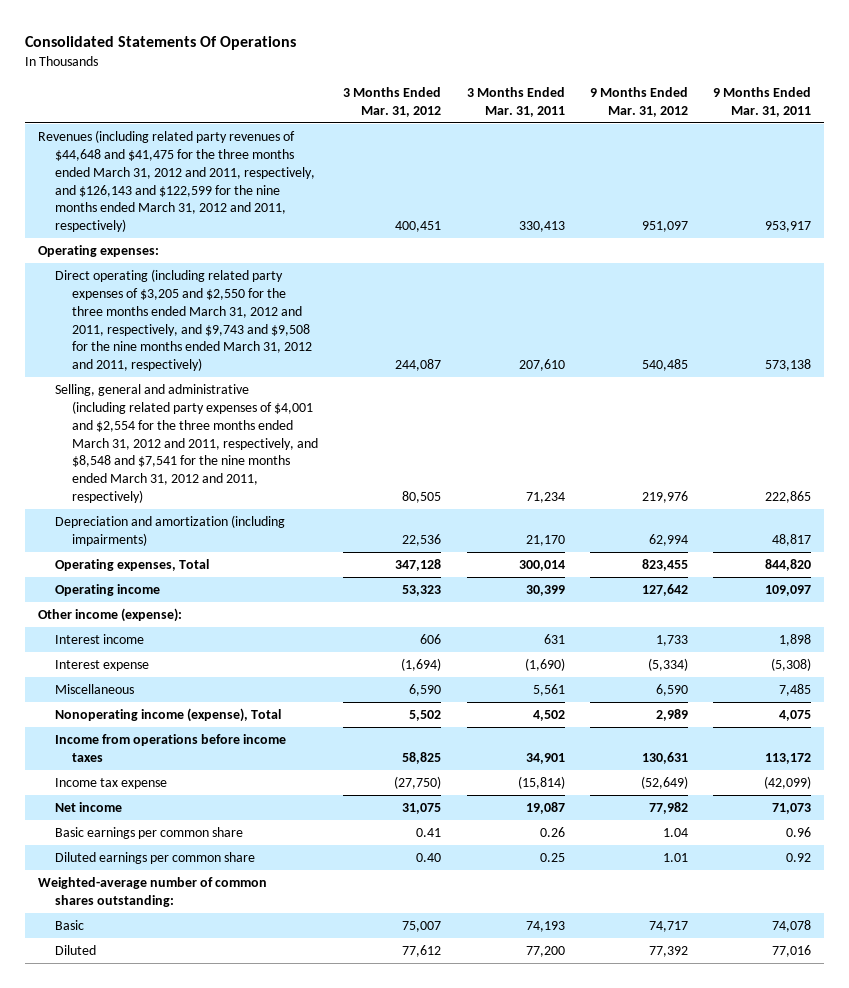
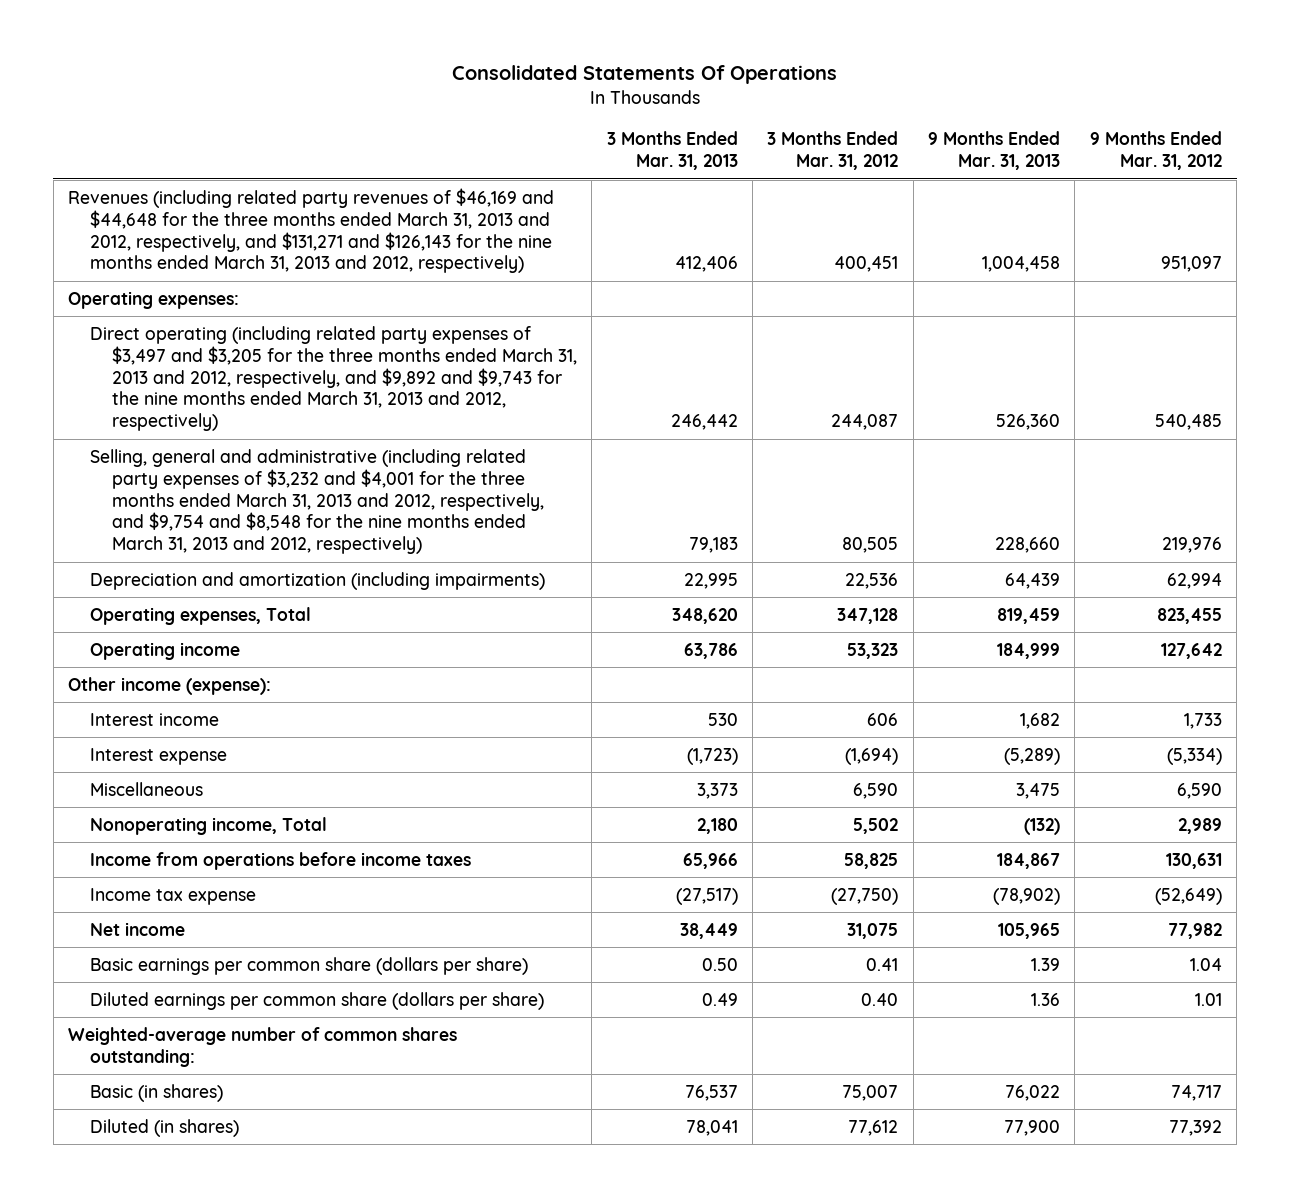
[466,86,565,117] 3 Months Ended Mar. 31, 2011 -> none
[713,86,812,117] 9 Months Ended Mar. 31, 2011 -> none
none -> [606,131,738,171] 3 Months Ended Mar. 31, 2013
none -> [928,131,1061,171] 9 Months Ended Mar. 31, 2013
[37,130,315,233] Revenues (including related party revenues of $44,648 and $41,475 for the three months ended March 31, 2012 and 2011, respectively, and $126,143 and $122,599 for the nine months ended March 31, 2012 and 2011, respectively) -> [68,187,555,274] Revenues (including related party revenues of $46,169 and $44,648 for the three months ended March 31, 2013 and 2012, respectively, and $131,271 and $126,143 for the nine months ended March 31, 2013 and 2012, respectively)
[54,269,312,372] Direct operating (including related party expenses of $3,205 and $2,550 for the three months ended March 31, 2012 and 2011, respectively, and $9,743 and $9,508 for the nine months ended March 31, 2012 and 2011, respectively) -> [90,325,578,432] Direct operating (including related party expenses of $3,497 and $3,205 for the three months ended March 31, 2013 and 2012, respectively, and $9,892 and $9,743 for the nine months ended March 31, 2013 and 2012, respectively)
[54,384,318,504] Selling, general and administrative (including related party expenses of $4,001 and $2,554 for the three months ended March 31, 2012 and 2011, respectively, and $8,548 and $7,541 for the nine months ended March 31, 2012 and 2011, respectively) -> [90,448,545,555] Selling, general and administrative (including related party expenses of $3,232 and $4,001 for the three months ended March 31, 2013 and 2012, respectively, and $9,754 and $8,548 for the nine months ended March 31, 2013 and 2012, respectively)
[54,708,281,723] Nonoperating income (expense), Total -> [90,816,328,835] Nonoperating income, Total
[54,827,243,840] Basic earnings per common share -> [90,956,529,975] Basic earnings per common share (dollars per share)
[54,852,255,865] Diluted earnings per common share -> [90,991,545,1010] Diluted earnings per common share (dollars per share)
[54,920,84,931] Basic -> [90,1083,224,1102] Basic (in shares)
[54,945,96,956] Diluted -> [90,1118,240,1137] Diluted (in shares)

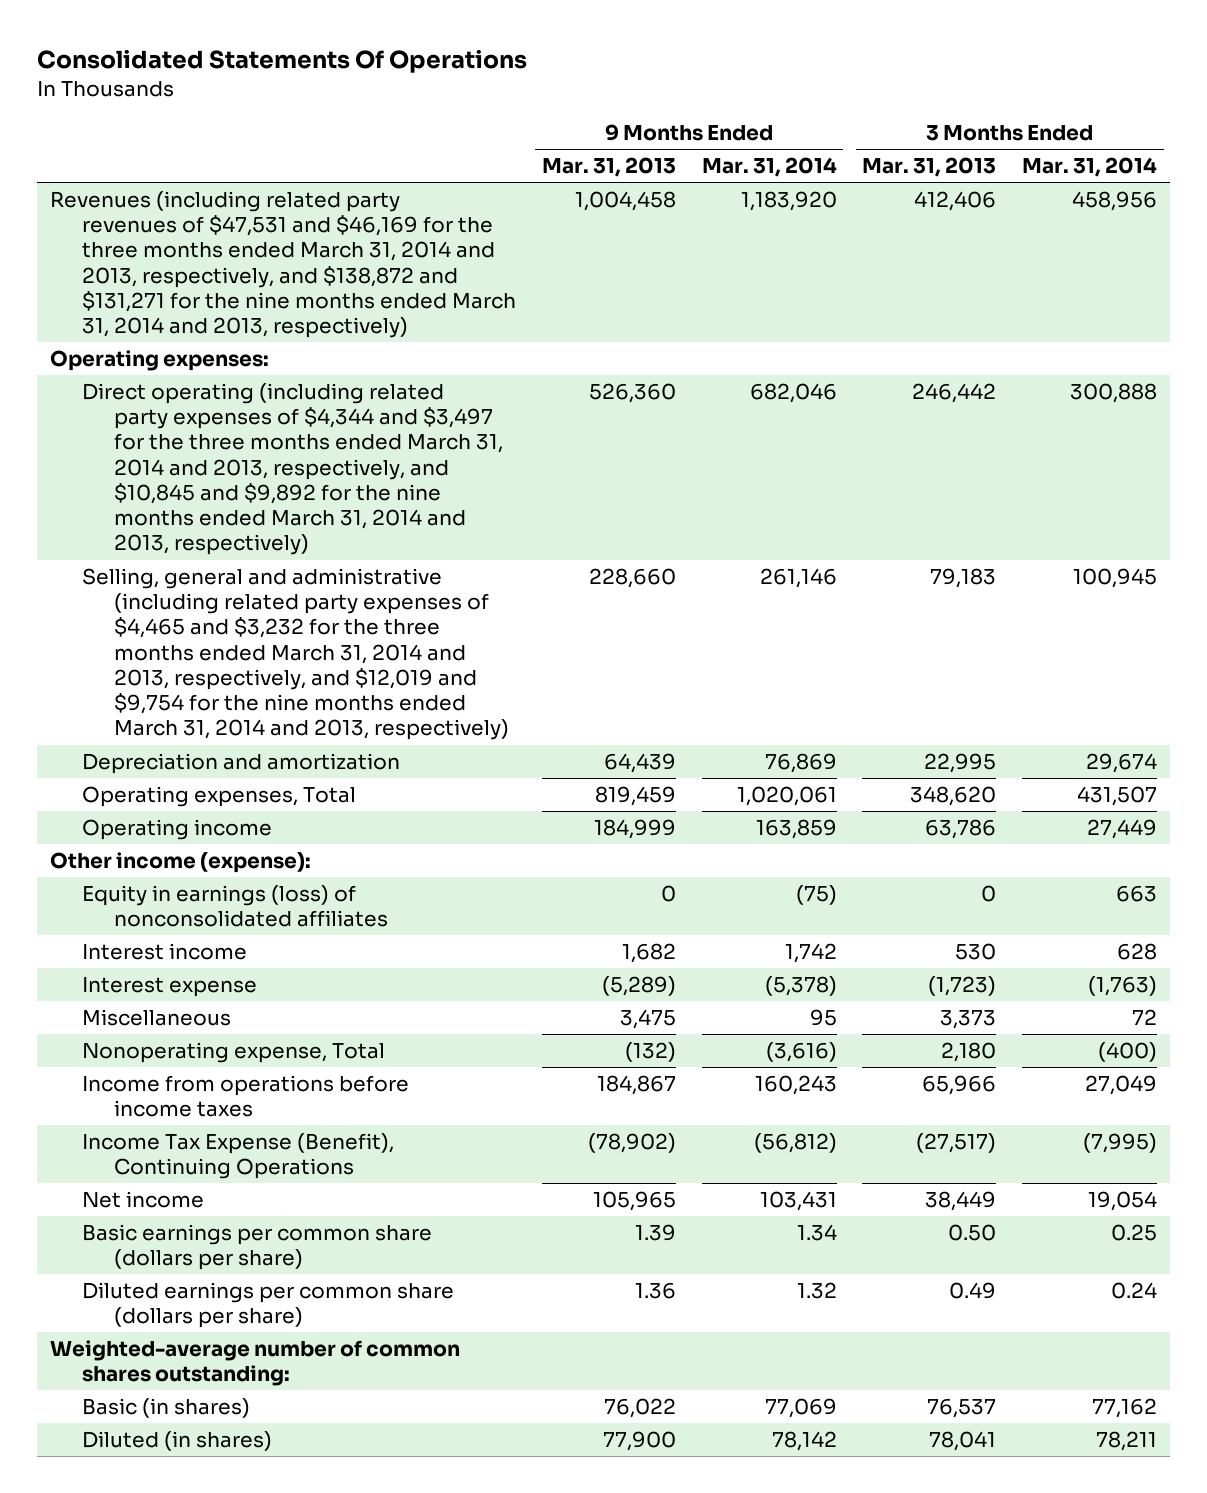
[767,131,899,171] 3 Months Ended Mar. 31, 2012 -> none
[1089,131,1222,171] 9 Months Ended Mar. 31, 2012 -> none
none -> [701,157,837,178] Mar. 31, 2014
none -> [1022,157,1158,178] Mar. 31, 2014
[68,187,555,274] Revenues (including related party revenues of $46,169 and $44,648 for the three months ended March 31, 2013 and 2012, respectively, and $131,271 and $126,143 for the nine months ended March 31, 2013 and 2012, respectively) -> [49,191,516,339] Revenues (including related party revenues of $47,531 and $46,169 for the three months ended March 31, 2014 and 2013, respectively, and $138,872 and $131,271 for the nine months ended March 31, 2014 and 2013, respectively)
[90,325,578,432] Direct operating (including related party expenses of $3,497 and $3,205 for the three months ended March 31, 2013 and 2012, respectively, and $9,892 and $9,743 for the nine months ended March 31, 2013 and 2012, respectively) -> [81,383,503,556] Direct operating (including related party expenses of $4,344 and $3,497 for the three months ended March 31, 2014 and 2013, respectively, and $10,845 and $9,892 for the nine months ended March 31, 2014 and 2013, respectively)
[90,448,545,555] Selling, general and administrative (including related party expenses of $3,232 and $4,001 for the three months ended March 31, 2013 and 2012, respectively, and $9,754 and $8,548 for the nine months ended March 31, 2013 and 2012, respectively) -> [81,568,509,741] Selling, general and administrative (including related party expenses of $4,465 and $3,232 for the three months ended March 31, 2014 and 2013, respectively, and $12,019 and $9,754 for the nine months ended March 31, 2014 and 2013, respectively)
[90,571,546,590] Depreciation and amortization (including impairments) -> [81,753,400,775] Depreciation and amortization
none -> [81,885,388,928] Equity in earnings (loss) of nonconsolidated affiliates
[90,816,328,835] Nonoperating income, Total -> [81,1042,385,1064] Nonoperating expense, Total
[90,887,257,905] Income tax expense -> [81,1133,394,1180] Income Tax Expense (Benefit), Continuing Operations

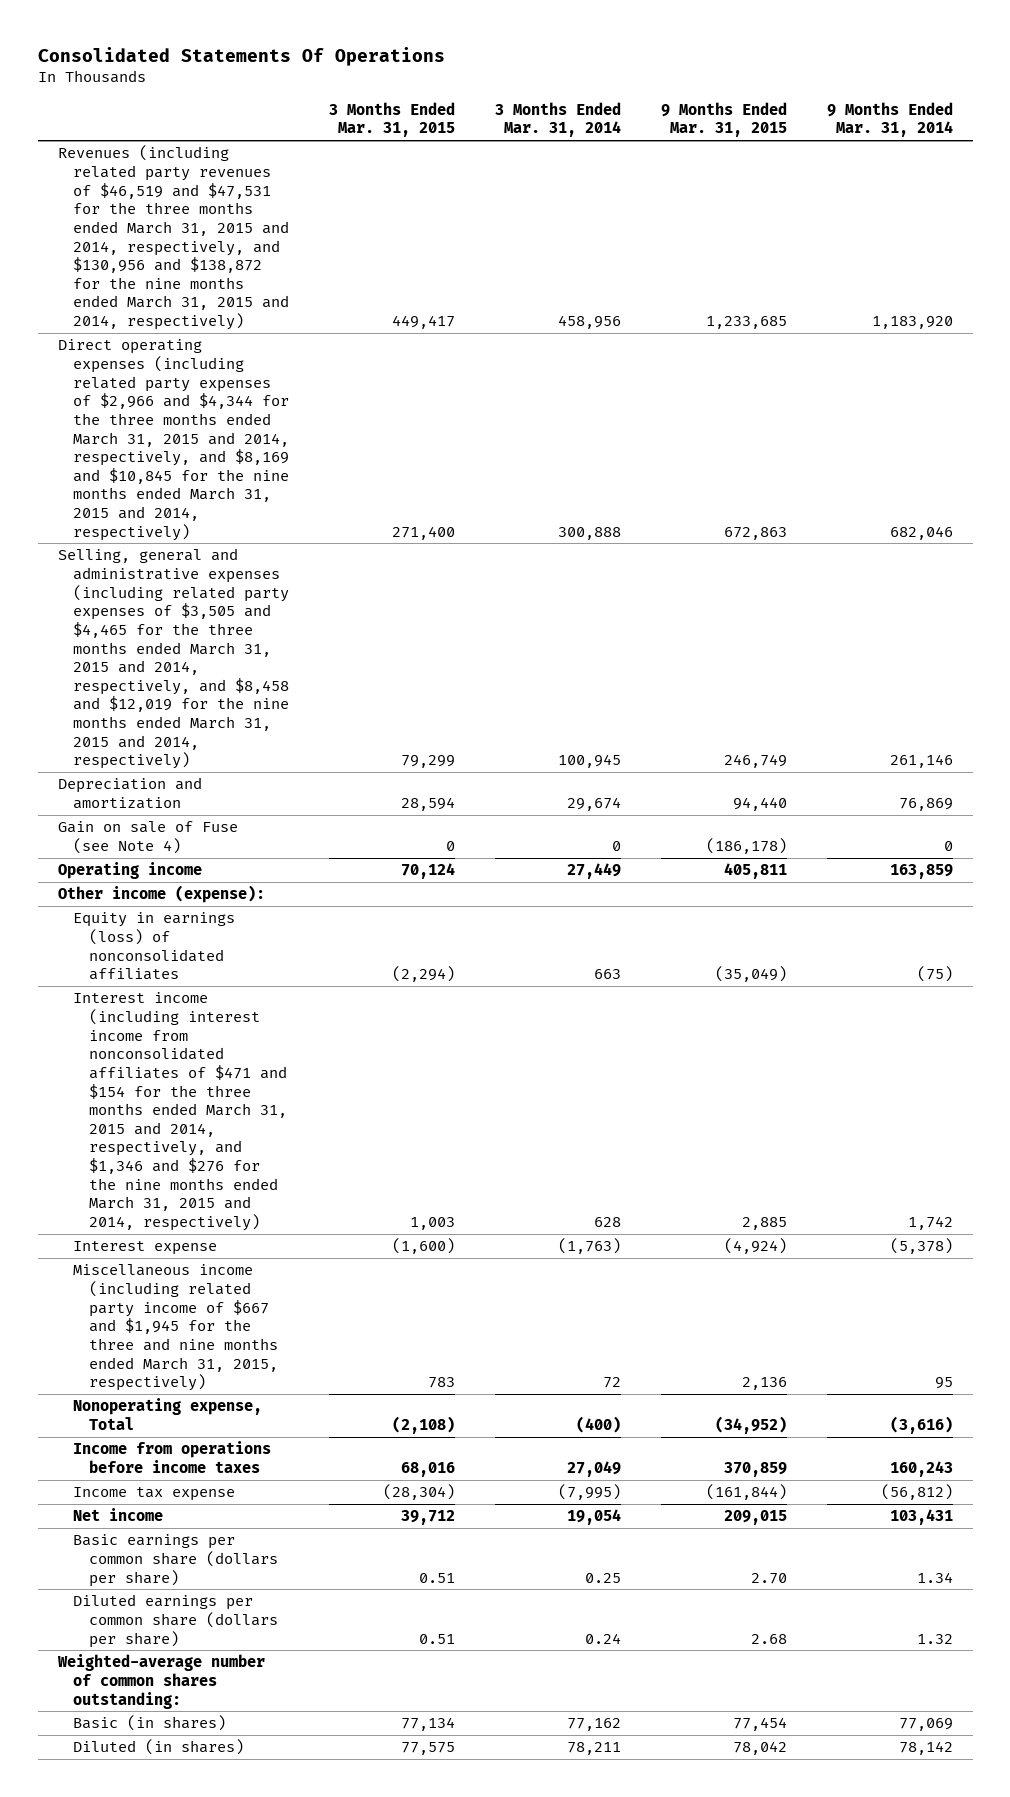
[541,157,676,178] Mar. 31, 2013 -> none
[862,157,997,178] Mar. 31, 2013 -> none
none -> [329,101,456,138] 3 Months Ended Mar. 31, 2015
none -> [660,101,787,138] 9 Months Ended Mar. 31, 2015
[49,350,269,372] Operating expenses: -> none
[49,191,516,339] Revenues (including related party revenues of $47,531 and $46,169 for the three months ended March 31, 2014 and 2013, respectively, and $138,872 and $131,271 for the nine months ended March 31, 2014 and 2013, respectively) -> [57,145,290,330] Revenues (including related party revenues of $46,519 and $47,531 for the three months ended March 31, 2015 and 2014, respectively, and $130,956 and $138,872 for the nine months ended March 31, 2015 and 2014, respectively)
[81,383,503,556] Direct operating (including related party expenses of $4,344 and $3,497 for the three months ended March 31, 2014 and 2013, respectively, and $10,845 and $9,892 for the nine months ended March 31, 2014 and 2013, respectively) -> [57,339,290,541] Direct operating expenses (including related party expenses of $2,966 and $4,344 for the three months ended March 31, 2015 and 2014, respectively, and $8,169 and $10,845 for the nine months ended March 31, 2015 and 2014, respectively)
[81,568,509,741] Selling, general and administrative (including related party expenses of $4,465 and $3,232 for the three months ended March 31, 2014 and 2013, respectively, and $12,019 and $9,754 for the nine months ended March 31, 2014 and 2013, respectively) -> [57,548,290,770] Selling, general and administrative expenses (including related party expenses of $3,505 and $4,465 for the three months ended March 31, 2015 and 2014, respectively, and $8,458 and $12,019 for the nine months ended March 31, 2015 and 2014, respectively)
[81,786,356,808] Operating expenses, Total -> none
none -> [57,821,238,855] Gain on sale of Fuse (see Note 4)
[81,943,247,961] Interest income -> [73,992,287,1231] Interest income (including interest income from nonconsolidated affiliates of $471 and $154 for the three months ended March 31, 2015 and 2014, respectively, and $1,346 and $276 for the nine months ended March 31, 2015 and 2014, respectively)
[81,1009,231,1027] Miscellaneous -> [73,1264,278,1392] Miscellaneous income (including related party income of $667 and $1,945 for the three and nine months ended March 31, 2015, respectively)
[81,1133,394,1180] Income Tax Expense (Benefit), Continuing Operations -> [73,1487,236,1502] Income tax expense

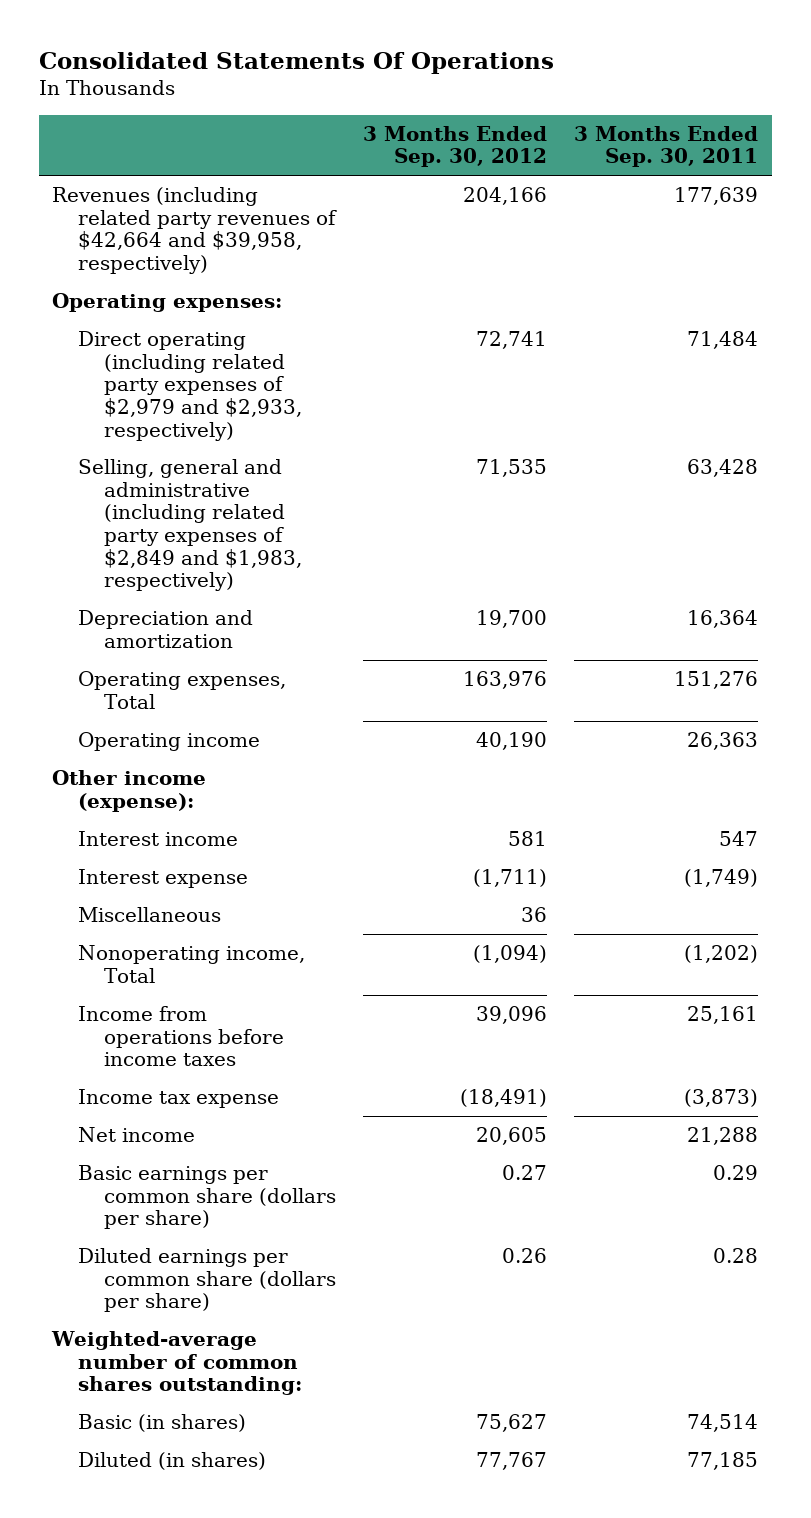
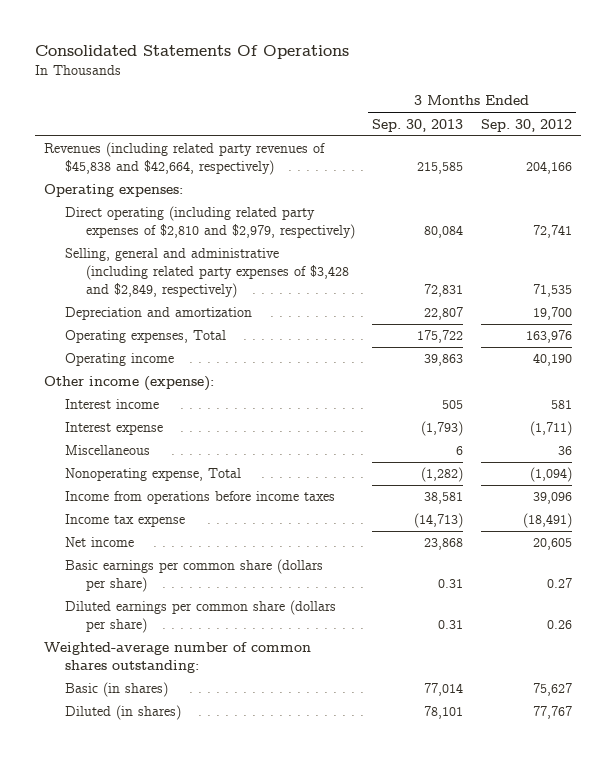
[574,125,759,168] 3 Months Ended Sep. 30, 2011 -> none
none -> [372,118,464,132] Sep. 30, 2013
[52,187,338,274] Revenues (including related party revenues of $42,664 and $39,958, respectively) -> [43,142,325,176] Revenues (including related party revenues of $45,838 and $42,664, respectively)
[78,331,302,441] Direct operating (including related party expenses of $2,979 and $2,933, respectively) -> [64,206,355,240] Direct operating (including related party expenses of $2,810 and $2,979, respectively)
[78,459,302,592] Selling, general and administrative (including related party expenses of $2,849 and $1,983, respectively) -> [64,248,349,299] Selling, general and administrative (including related party expenses of $3,428 and $2,849, respectively)
[78,945,306,983] Nonoperating income, Total -> [64,468,241,482] Nonoperating expense, Total

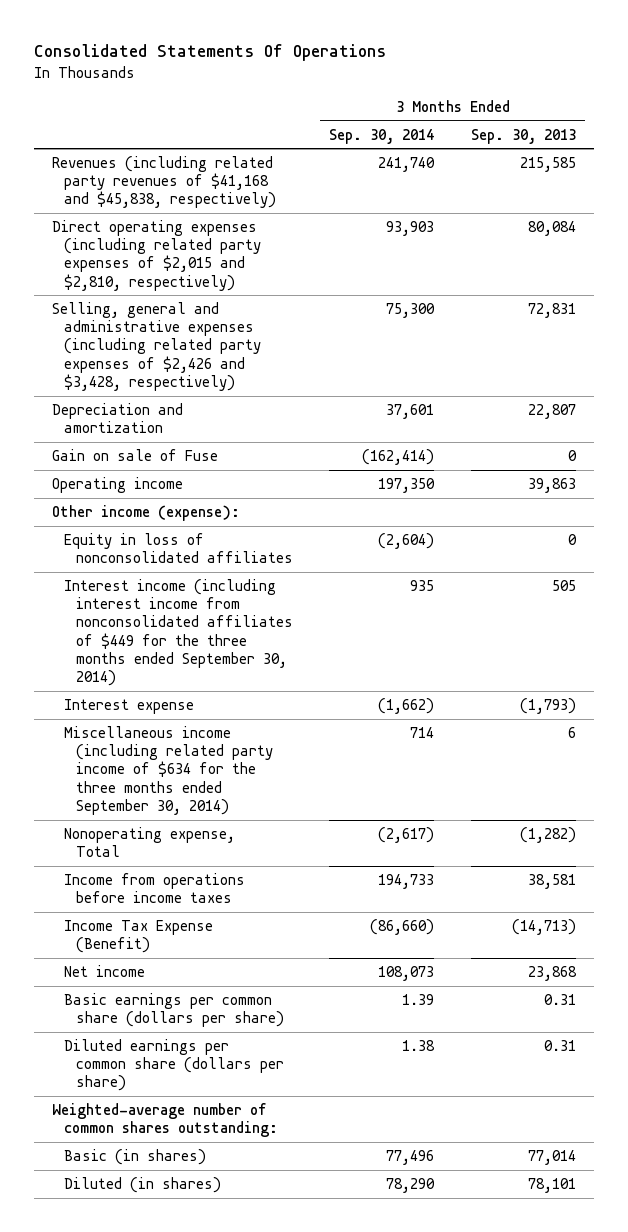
[480,118,572,132] Sep. 30, 2012 -> none
none -> [329,128,435,144] Sep. 30, 2014
[43,184,183,198] Operating expenses: -> none
[43,142,325,176] Revenues (including related party revenues of $45,838 and $42,664, respectively) -> [52,156,277,209] Revenues (including related party revenues of $41,168 and $45,838, respectively)
[64,206,355,240] Direct operating (including related party expenses of $2,810 and $2,979, respectively) -> [52,220,262,291] Direct operating expenses (including related party expenses of $2,015 and $2,810, respectively)
[64,248,349,299] Selling, general and administrative (including related party expenses of $3,428 and $2,849, respectively) -> [52,302,262,391] Selling, general and administrative expenses (including related party expenses of $2,426 and $3,428, respectively)
[64,330,226,344] Operating expenses, Total -> none
none -> [52,449,219,462] Gain on sale of Fuse
none -> [64,533,293,564] Equity in loss of nonconsolidated affiliates
[64,399,159,410] Interest income -> [64,579,293,687] Interest income (including interest income from nonconsolidated affiliates of $449 for the three months ended September 30, 2014)
[64,445,150,456] Miscellaneous -> [64,726,273,815] Miscellaneous income (including related party income of $634 for the three months ended September 30, 2014)
[64,514,185,528] Income tax expense -> [64,920,214,954] Income Tax Expense (Benefit)

